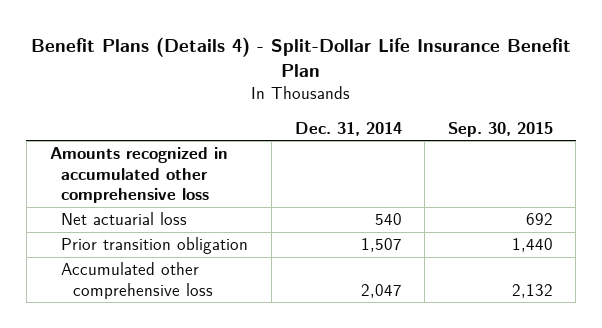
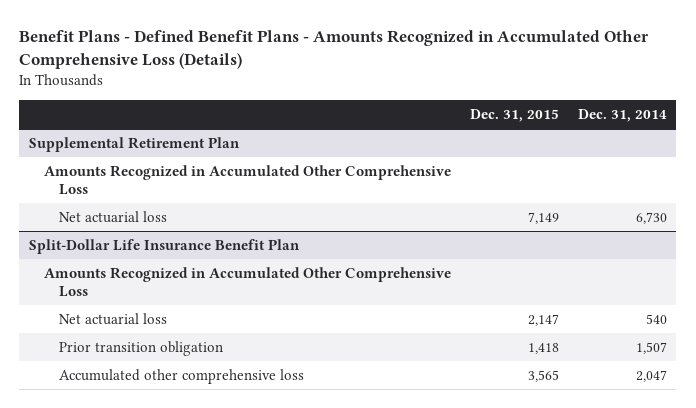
[31,36,572,78] Benefit Plans (Details 4) - Split-Dollar Life Insurance Benefit Plan -> [19,30,650,70] Benefit Plans - Defined Benefit Plans - Amounts Recognized in Accumulated Other Comprehensive Loss (Details)
[447,121,553,137] Sep. 30, 2015 -> none
none -> [469,108,559,122] Dec. 31, 2015
none -> [28,136,240,152] Supplemental Retirement Plan
[49,147,228,204] Amounts recognized in accumulated other comprehensive loss -> [44,164,452,195] Amounts Recognized in Accumulated Other Comprehensive Loss
none -> [59,210,168,223] Net actuarial loss
none -> [28,238,300,254] Split-Dollar Life Insurance Benefit Plan
none -> [44,266,452,297] Amounts Recognized in Accumulated Other Comprehensive Loss

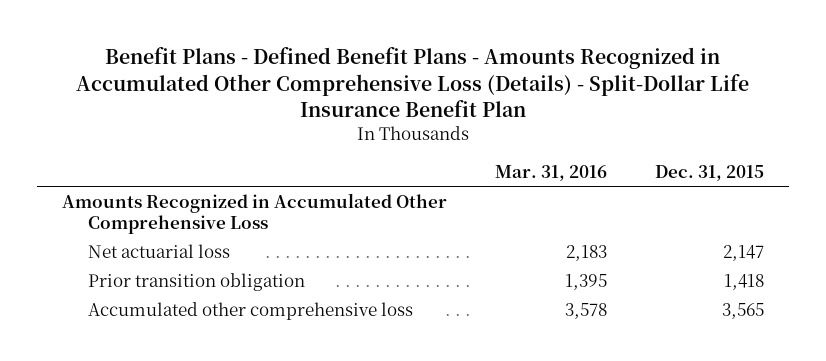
[19,30,650,70] Benefit Plans - Defined Benefit Plans - Amounts Recognized in Accumulated Other Comprehensive Loss (Details) -> [75,47,749,118] Benefit Plans - Defined Benefit Plans - Amounts Recognized in Accumulated Other Comprehensive Loss (Details) - Split-Dollar Life Insurance Benefit Plan
[577,108,667,122] Dec. 31, 2014 -> none
none -> [494,165,607,182] Mar. 31, 2016
[28,136,240,152] Supplemental Retirement Plan -> none
[59,210,168,223] Net actuarial loss -> none
[28,238,300,254] Split-Dollar Life Insurance Benefit Plan -> none
[44,266,452,297] Amounts Recognized in Accumulated Other Comprehensive Loss -> none

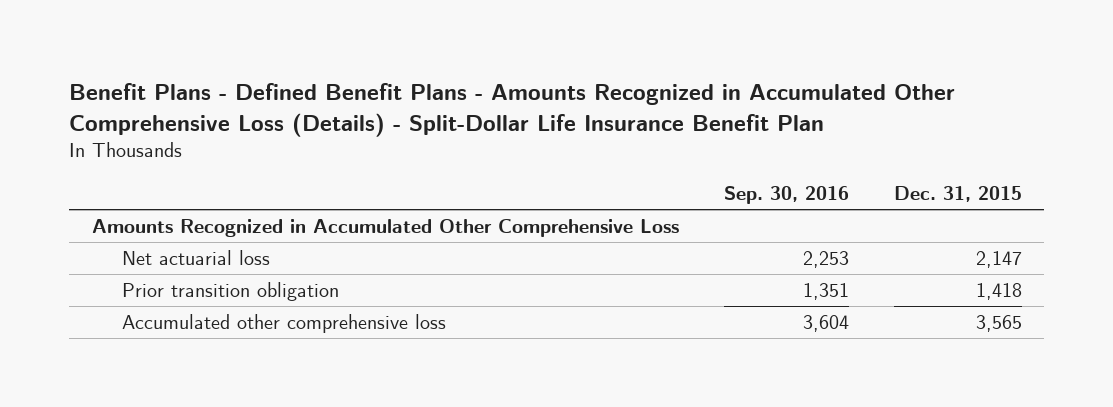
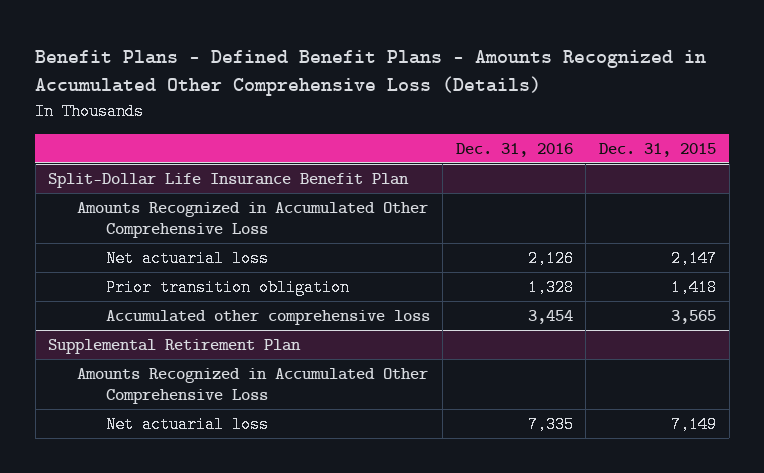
[69,82,956,137] Benefit Plans - Defined Benefit Plans - Amounts Recognized in Accumulated Other Comprehensive Loss (Details) - Split-Dollar Life Insurance Benefit Plan -> [35,50,707,97] Benefit Plans - Defined Benefit Plans - Amounts Recognized in Accumulated Other Comprehensive Loss (Details)
[723,186,849,205] Sep. 30, 2016 -> none
none -> [455,142,573,157] Dec. 31, 2016
none -> [48,172,410,188] Split-Dollar Life Insurance Benefit Plan
none -> [48,338,302,354] Supplemental Retirement Plan
none -> [76,367,428,404] Amounts Recognized in Accumulated Other Comprehensive Loss
none -> [105,415,269,433] Net actuarial loss

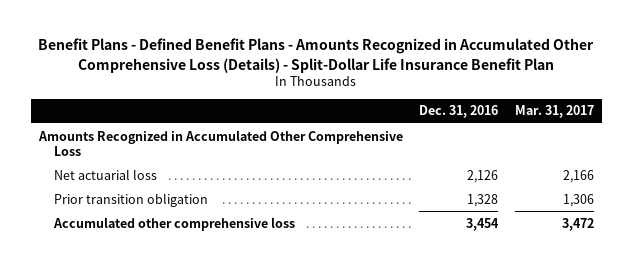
[35,50,707,97] Benefit Plans - Defined Benefit Plans - Amounts Recognized in Accumulated Other Comprehensive Loss (Details) -> [38,38,595,73] Benefit Plans - Defined Benefit Plans - Amounts Recognized in Accumulated Other Comprehensive Loss (Details) - Split-Dollar Life Insurance Benefit Plan
[599,142,717,157] Dec. 31, 2015 -> none
none -> [514,105,594,119] Mar. 31, 2017
[48,172,410,188] Split-Dollar Life Insurance Benefit Plan -> none
[48,338,302,354] Supplemental Retirement Plan -> none
[76,367,428,404] Amounts Recognized in Accumulated Other Comprehensive Loss -> none
[105,415,269,433] Net actuarial loss -> none

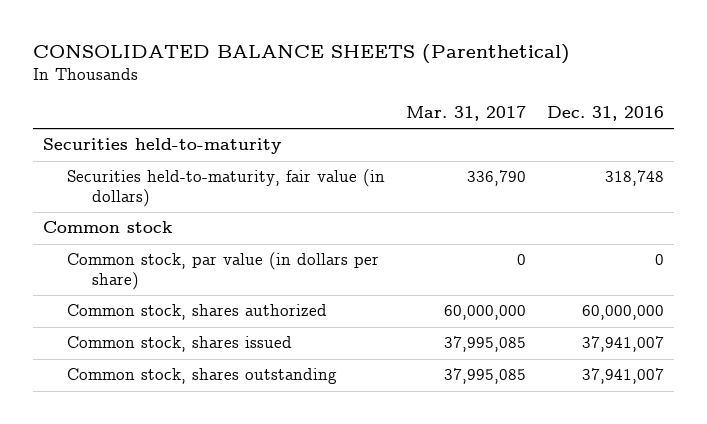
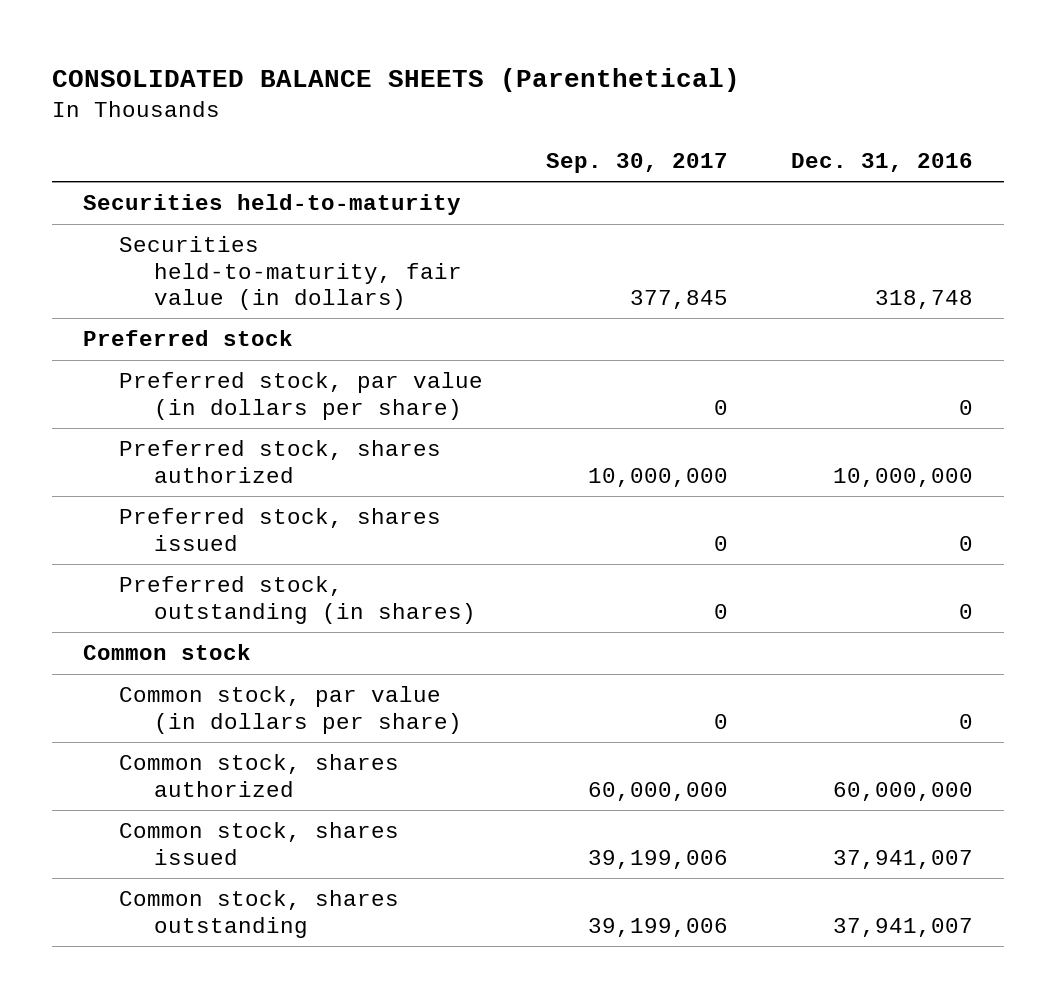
[406,105,527,121] Mar. 31, 2017 -> none
none -> [545,152,728,173] Sep. 30, 2017
none -> [83,330,294,347] Preferred stock
none -> [118,372,483,420] Preferred stock, par value (in dollars per share)
none -> [118,440,441,483] Preferred stock, shares authorized
none -> [118,508,441,551] Preferred stock, shares issued
none -> [118,576,477,624] Preferred stock, outstanding (in shares)

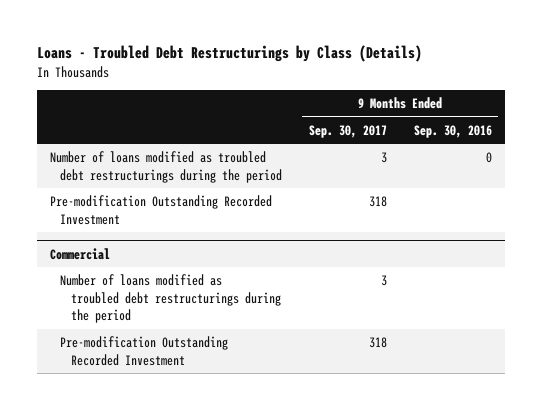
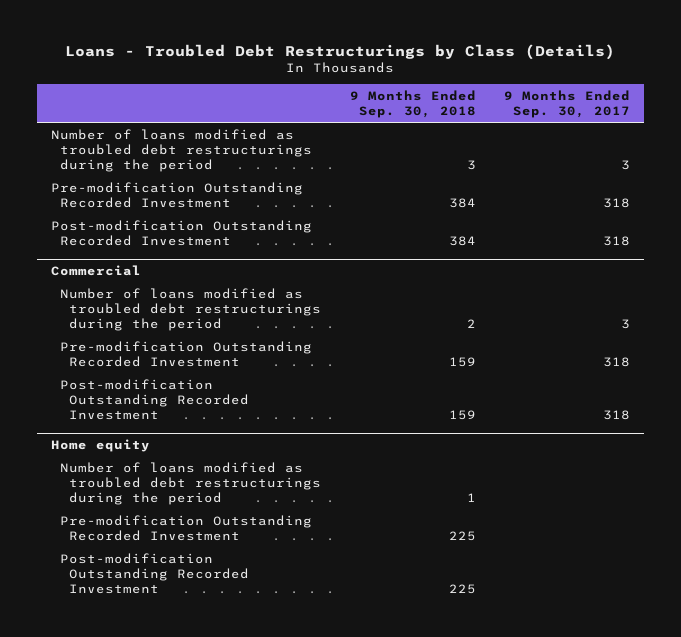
[413,124,492,138] Sep. 30, 2016 -> none
none -> [349,90,476,119] 9 Months Ended Sep. 30, 2018
none -> [51,219,313,246] Post-modification Outstanding Recorded Investment
none -> [60,378,250,420] Post-modification Outstanding Recorded Investment
none -> [51,439,151,453] Home equity
none -> [60,461,322,505] Number of loans modified as troubled debt restructurings during the period
none -> [60,514,313,541] Pre-modification Outstanding Recorded Investment
none -> [60,552,250,594] Post-modification Outstanding Recorded Investment

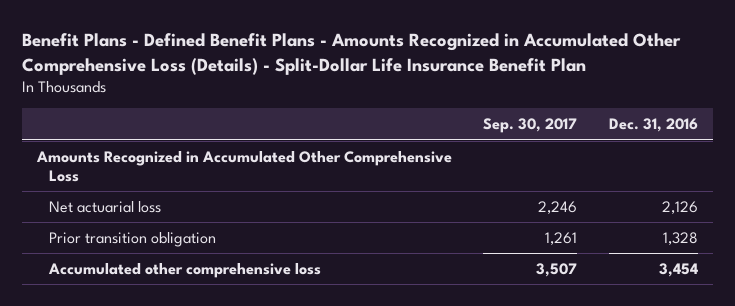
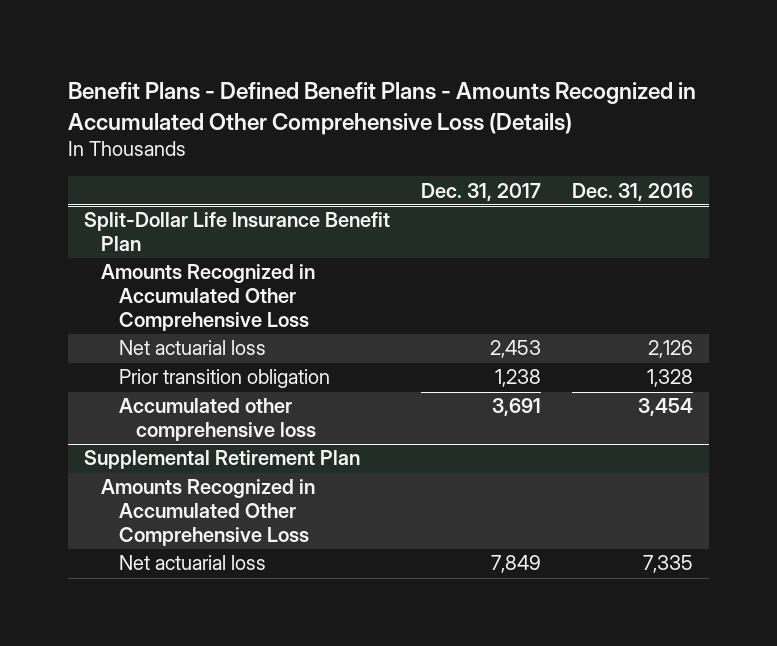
[21,33,681,76] Benefit Plans - Defined Benefit Plans - Amounts Recognized in Accumulated Other Comprehensive Loss (Details) - Split-Dollar Life Insurance Benefit Plan -> [68,82,697,135] Benefit Plans - Defined Benefit Plans - Amounts Recognized in Accumulated Other Comprehensive Loss (Details)
[483,118,578,134] Sep. 30, 2017 -> none
none -> [421,182,542,201] Dec. 31, 2017
none -> [83,212,390,252] Split-Dollar Life Insurance Benefit Plan
none -> [83,450,360,470] Supplemental Retirement Plan
none -> [101,479,316,546] Amounts Recognized in Accumulated Other Comprehensive Loss
none -> [118,555,266,571] Net actuarial loss

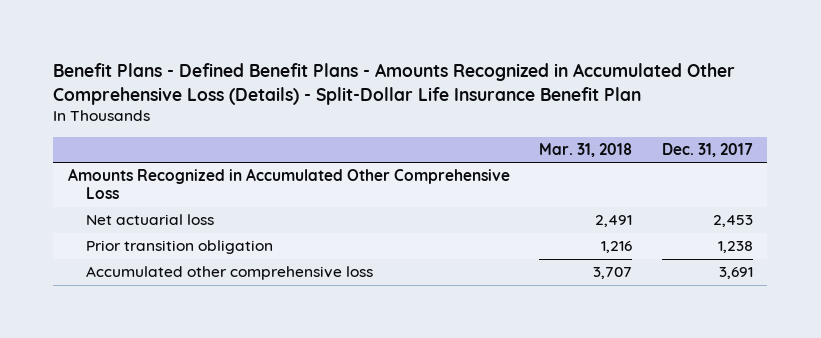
[68,82,697,135] Benefit Plans - Defined Benefit Plans - Amounts Recognized in Accumulated Other Comprehensive Loss (Details) -> [53,62,736,105] Benefit Plans - Defined Benefit Plans - Amounts Recognized in Accumulated Other Comprehensive Loss (Details) - Split-Dollar Life Insurance Benefit Plan
[572,182,694,201] Dec. 31, 2016 -> none
none -> [539,142,633,157] Mar. 31, 2018
[83,212,390,252] Split-Dollar Life Insurance Benefit Plan -> none
[83,450,360,470] Supplemental Retirement Plan -> none
[101,479,316,546] Amounts Recognized in Accumulated Other Comprehensive Loss -> none
[118,555,266,571] Net actuarial loss -> none

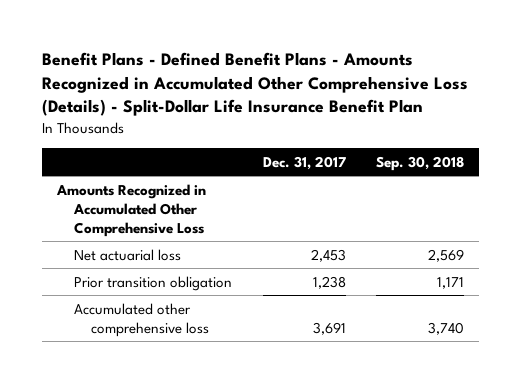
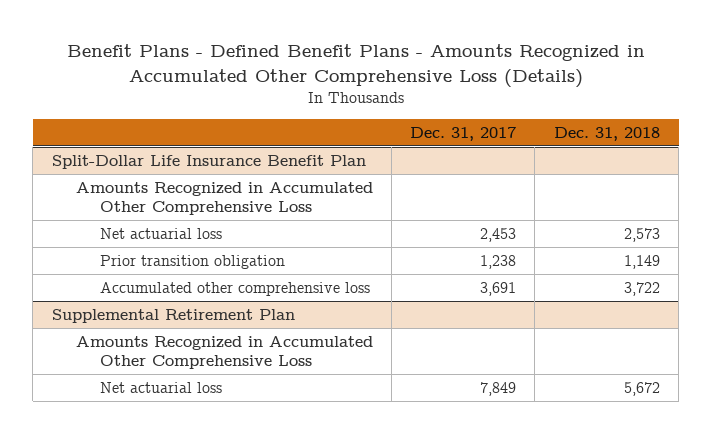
[42,52,469,117] Benefit Plans - Defined Benefit Plans - Amounts Recognized in Accumulated Other Comprehensive Loss (Details) - Split-Dollar Life Insurance Benefit Plan -> [66,44,645,88] Benefit Plans - Defined Benefit Plans - Amounts Recognized in Accumulated Other Comprehensive Loss (Details)
[375,155,464,171] Sep. 30, 2018 -> none
none -> [553,126,660,141] Dec. 31, 2018
none -> [51,154,366,169] Split-Dollar Life Insurance Benefit Plan
none -> [51,308,295,323] Supplemental Retirement Plan
none -> [75,335,373,370] Amounts Recognized in Accumulated Other Comprehensive Loss
none -> [99,381,222,393] Net actuarial loss

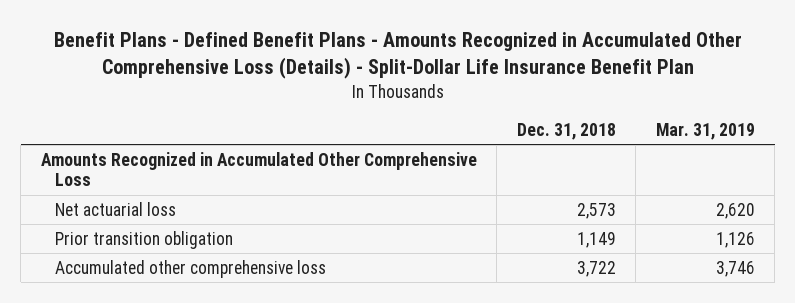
[66,44,645,88] Benefit Plans - Defined Benefit Plans - Amounts Recognized in Accumulated Other Comprehensive Loss (Details) -> [53,32,742,80] Benefit Plans - Defined Benefit Plans - Amounts Recognized in Accumulated Other Comprehensive Loss (Details) - Split-Dollar Life Insurance Benefit Plan
[410,126,517,141] Dec. 31, 2017 -> none
none -> [655,122,755,140] Mar. 31, 2019
[51,154,366,169] Split-Dollar Life Insurance Benefit Plan -> none
[51,308,295,323] Supplemental Retirement Plan -> none
[75,335,373,370] Amounts Recognized in Accumulated Other Comprehensive Loss -> none
[99,381,222,393] Net actuarial loss -> none

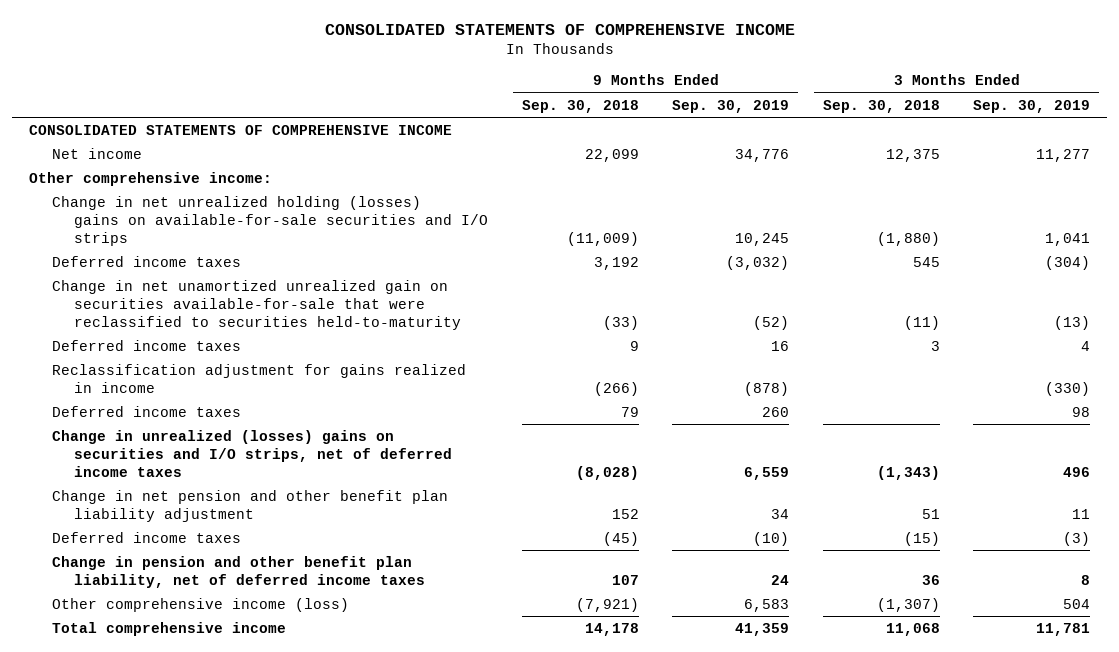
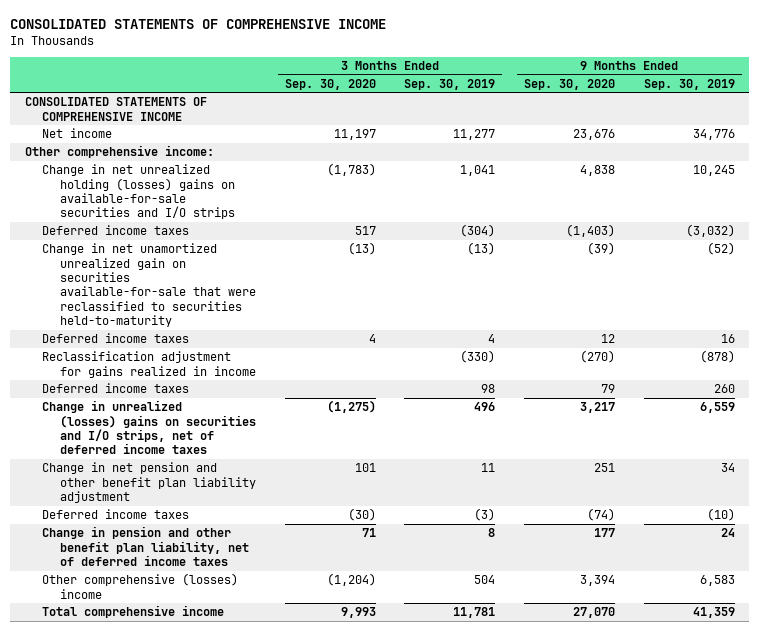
[521,99,639,113] Sep. 30, 2018 -> none
[822,99,940,113] Sep. 30, 2018 -> none
none -> [284,78,376,90] Sep. 30, 2020
none -> [523,78,615,90] Sep. 30, 2020
[51,597,349,612] Other comprehensive income (loss) -> [42,573,239,599] Other comprehensive (losses) income

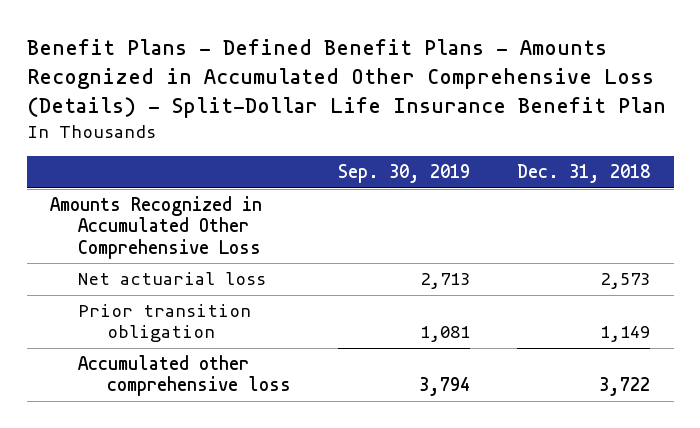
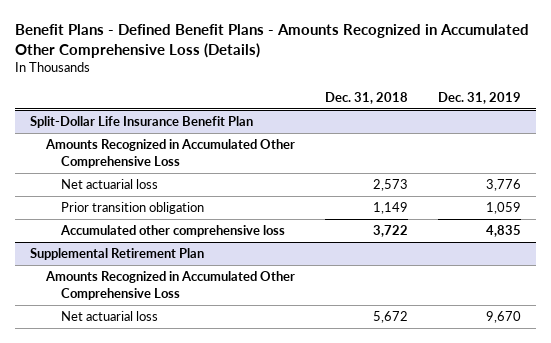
[26,39,666,118] Benefit Plans - Defined Benefit Plans - Amounts Recognized in Accumulated Other Comprehensive Loss (Details) - Split-Dollar Life Insurance Benefit Plan -> [14,24,529,59] Benefit Plans - Defined Benefit Plans - Amounts Recognized in Accumulated Other Comprehensive Loss (Details)
[337,164,470,184] Sep. 30, 2019 -> none
none -> [437,91,521,104] Dec. 31, 2019
none -> [29,116,253,129] Split-Dollar Life Insurance Benefit Plan
none -> [29,248,204,261] Supplemental Retirement Plan
none -> [44,271,295,301] Amounts Recognized in Accumulated Other Comprehensive Loss
none -> [61,311,159,322] Net actuarial loss

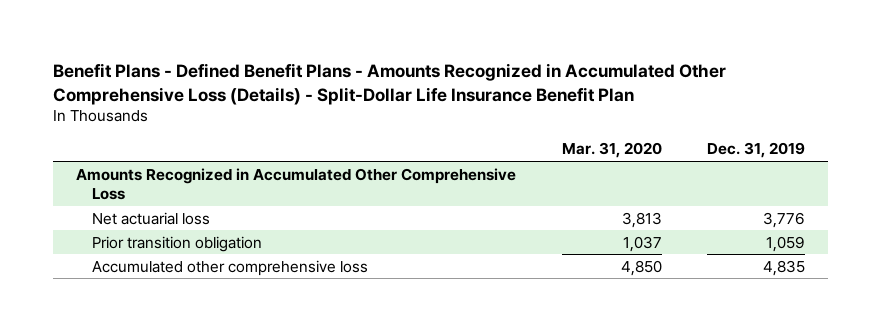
[14,24,529,59] Benefit Plans - Defined Benefit Plans - Amounts Recognized in Accumulated Other Comprehensive Loss (Details) -> [53,62,727,105] Benefit Plans - Defined Benefit Plans - Amounts Recognized in Accumulated Other Comprehensive Loss (Details) - Split-Dollar Life Insurance Benefit Plan
[324,91,408,104] Dec. 31, 2018 -> none
none -> [561,142,662,159] Mar. 31, 2020
[29,116,253,129] Split-Dollar Life Insurance Benefit Plan -> none
[29,248,204,261] Supplemental Retirement Plan -> none
[44,271,295,301] Amounts Recognized in Accumulated Other Comprehensive Loss -> none
[61,311,159,322] Net actuarial loss -> none

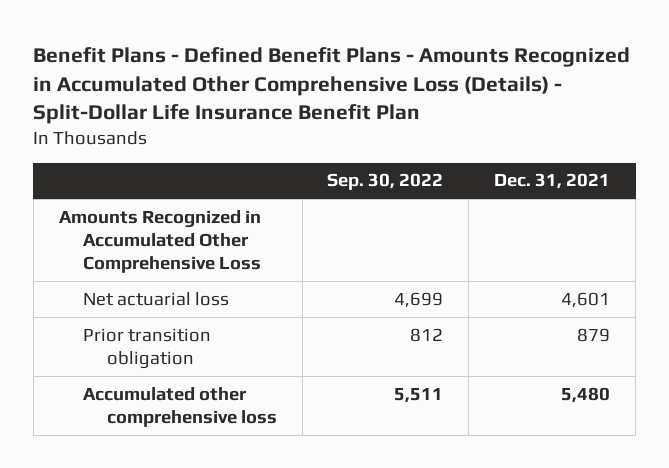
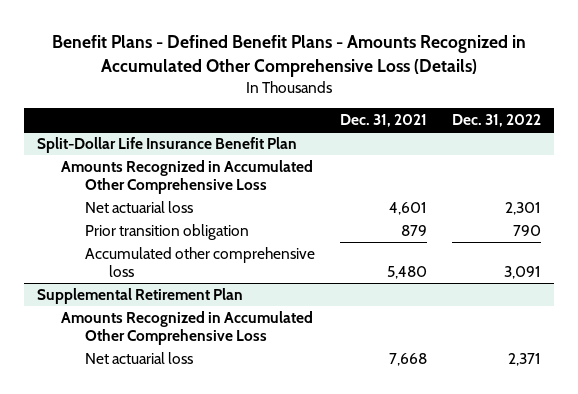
[33,47,631,125] Benefit Plans - Defined Benefit Plans - Amounts Recognized in Accumulated Other Comprehensive Loss (Details) - Split-Dollar Life Insurance Benefit Plan -> [52,35,527,77] Benefit Plans - Defined Benefit Plans - Amounts Recognized in Accumulated Other Comprehensive Loss (Details)
[327,173,444,191] Sep. 30, 2022 -> none
none -> [452,114,542,128] Dec. 31, 2022
none -> [36,137,297,154] Split-Dollar Life Insurance Benefit Plan
none -> [36,288,243,305] Supplemental Retirement Plan
none -> [60,311,313,346] Amounts Recognized in Accumulated Other Comprehensive Loss
none -> [85,352,194,365] Net actuarial loss

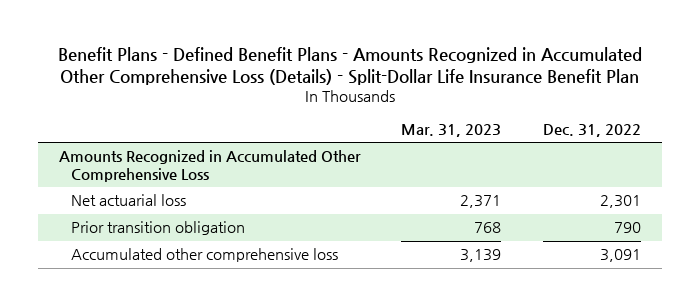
[52,35,527,77] Benefit Plans - Defined Benefit Plans - Amounts Recognized in Accumulated Other Comprehensive Loss (Details) -> [57,47,642,86] Benefit Plans - Defined Benefit Plans - Amounts Recognized in Accumulated Other Comprehensive Loss (Details) - Split-Dollar Life Insurance Benefit Plan
[340,114,428,128] Dec. 31, 2021 -> none
none -> [401,124,502,138] Mar. 31, 2023
[36,137,297,154] Split-Dollar Life Insurance Benefit Plan -> none
[36,288,243,305] Supplemental Retirement Plan -> none
[60,311,313,346] Amounts Recognized in Accumulated Other Comprehensive Loss -> none
[85,352,194,365] Net actuarial loss -> none

